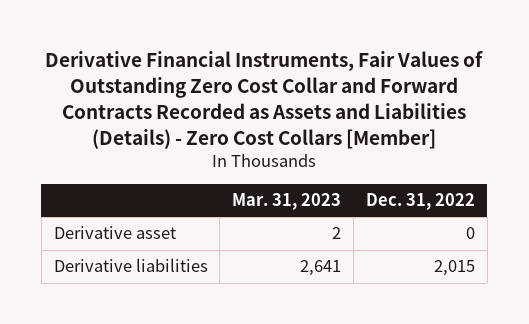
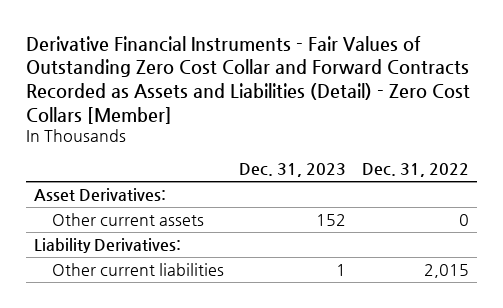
[45,51,484,149] Derivative Financial Instruments, Fair Values of Outstanding Zero Cost Collar and Forward Contracts Recorded as Assets and Liabilities (Details) - Zero Cost Collars [Member] -> [26,35,471,124] Derivative Financial Instruments - Fair Values of Outstanding Zero Cost Collar and Forward Contracts Recorded as Assets and Liabilities (Detail) - Zero Cost Collars [Member]
[232,193,342,211] Mar. 31, 2023 -> none
none -> [239,163,347,178] Dec. 31, 2023
none -> [34,187,167,201] Asset Derivatives:
[53,226,176,240] Derivative asset -> [51,212,204,226] Other current assets
none -> [34,237,182,253] Liability Derivatives:
[53,258,208,273] Derivative liabilities -> [51,262,224,276] Other current liabilities

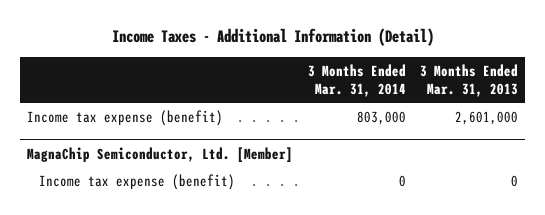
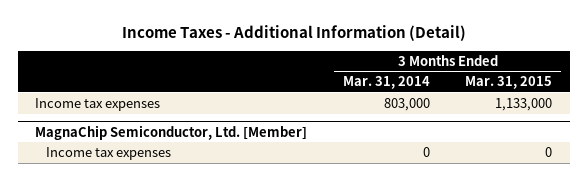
[420,63,519,97] 3 Months Ended Mar. 31, 2013 -> none
none -> [465,76,553,90] Mar. 31, 2015
[26,109,223,126] Income tax expense (benefit) -> [35,98,161,112] Income tax expenses
[39,173,236,190] Income tax expense (benefit) -> [45,147,171,161] Income tax expenses

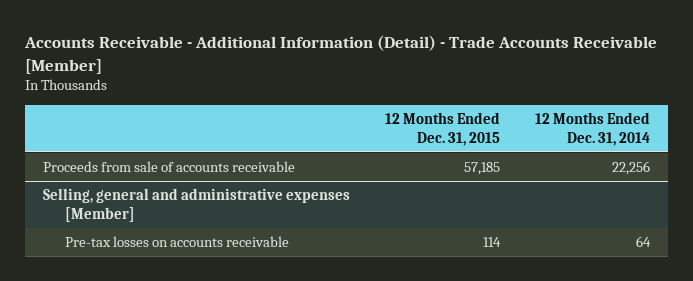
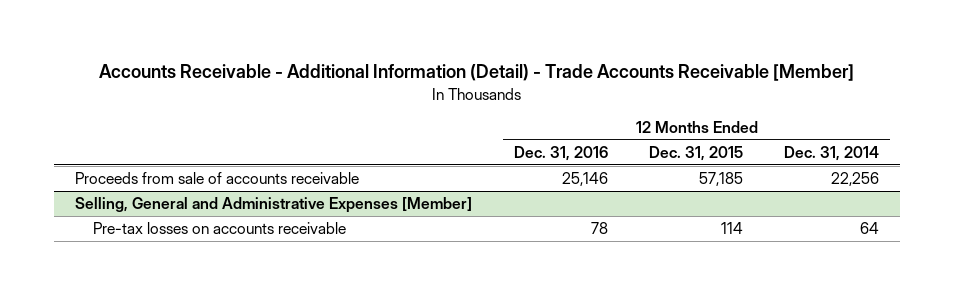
none -> [513,146,608,162] Dec. 31, 2016
[42,188,350,222] Selling, general and administrative expenses [Member] -> [75,197,473,214] Selling, General and Administrative Expenses [Member]

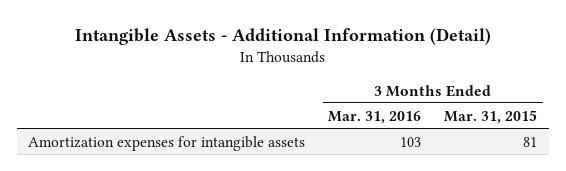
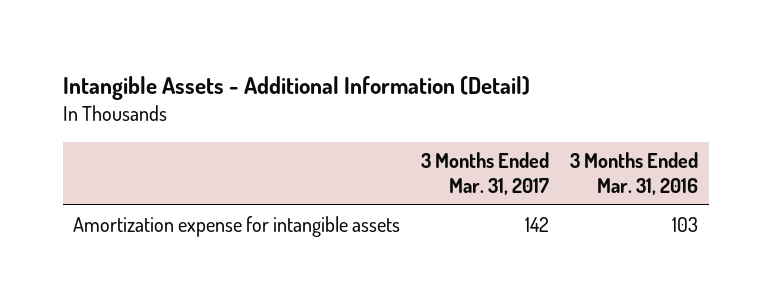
[444,109,538,124] Mar. 31, 2015 -> none
none -> [421,151,550,196] 3 Months Ended Mar. 31, 2017
[28,135,306,151] Amortization expenses for intangible assets -> [73,216,401,238] Amortization expense for intangible assets

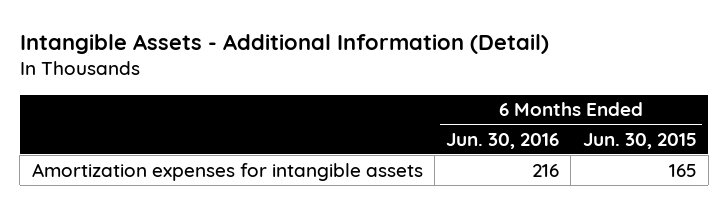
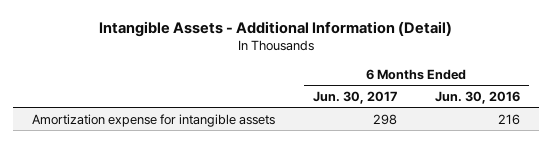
[582,132,697,149] Jun. 30, 2015 -> none
none -> [313,90,398,104] Jun. 30, 2017
[31,162,423,181] Amortization expenses for intangible assets -> [32,113,276,127] Amortization expense for intangible assets

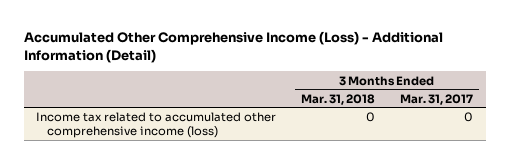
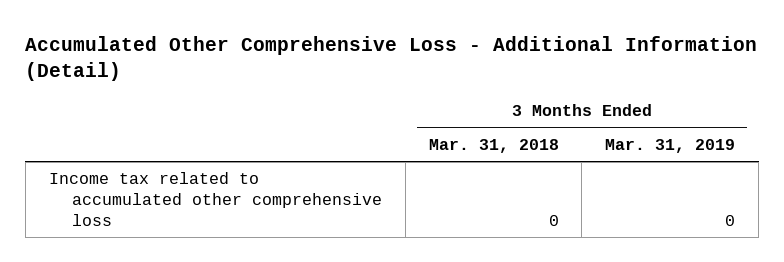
[24,30,444,63] Accumulated Other Comprehensive Income (Loss) - Additional Information (Detail) -> [25,36,758,82] Accumulated Other Comprehensive Loss - Additional Information (Detail)
[400,93,474,105] Mar. 31, 2017 -> none
none -> [605,138,736,153] Mar. 31, 2019
[36,112,277,139] Income tax related to accumulated other comprehensive income (loss) -> [48,172,382,226] Income tax related to accumulated other comprehensive loss

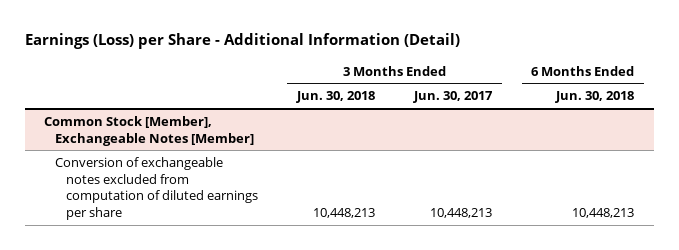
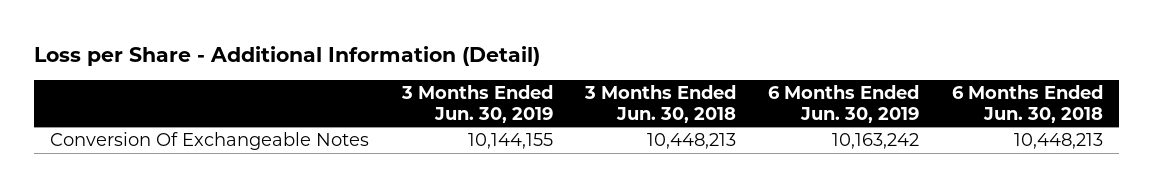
[24,33,460,50] Earnings (Loss) per Share - Additional Information (Detail) -> [34,45,541,66] Loss per Share - Additional Information (Detail)
[413,91,494,104] Jun. 30, 2017 -> none
none -> [400,84,553,123] 3 Months Ended Jun. 30, 2019
none -> [768,84,920,123] 6 Months Ended Jun. 30, 2019
[44,116,254,146] Common Stock [Member], Exchangeable Notes [Member] -> none
[54,157,258,221] Conversion of exchangeable notes excluded from computation of diluted earnings per share -> [50,132,370,151] Conversion Of Exchangeable Notes

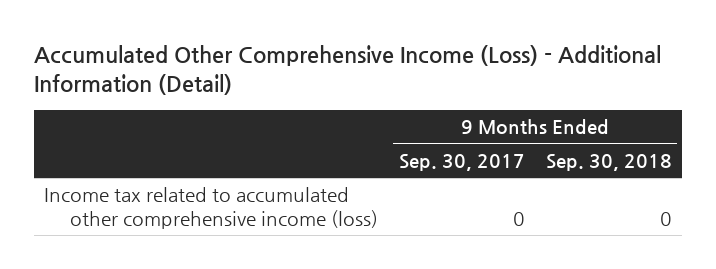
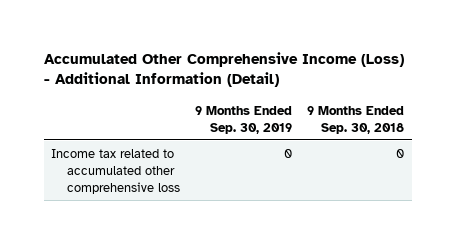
[398,154,525,172] Sep. 30, 2017 -> none
none -> [195,105,293,134] 9 Months Ended Sep. 30, 2019
[44,187,378,230] Income tax related to accumulated other comprehensive income (loss) -> [51,149,180,194] Income tax related to accumulated other comprehensive loss

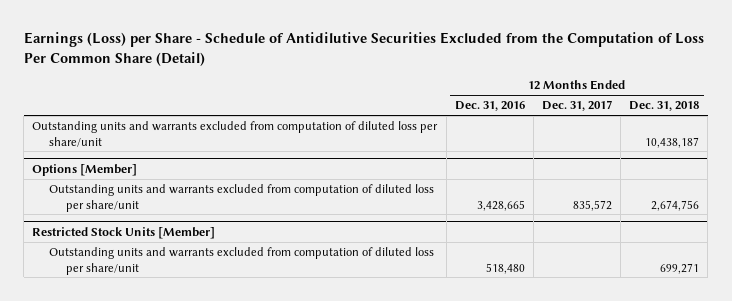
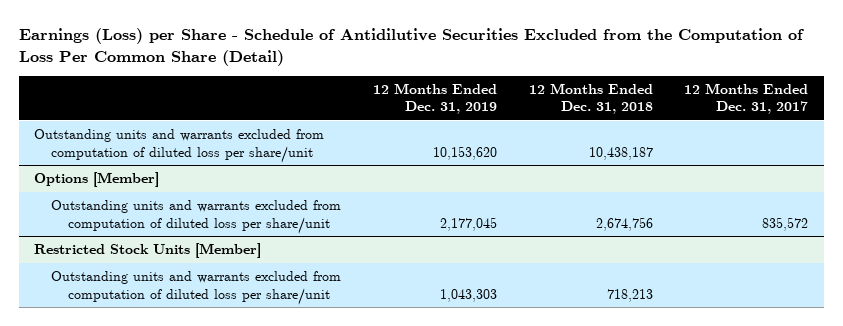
[454,101,525,112] Dec. 31, 2016 -> none
none -> [372,82,497,115] 12 Months Ended Dec. 31, 2019
[660,262,700,274] 699,271 -> [606,288,653,302] 718,213

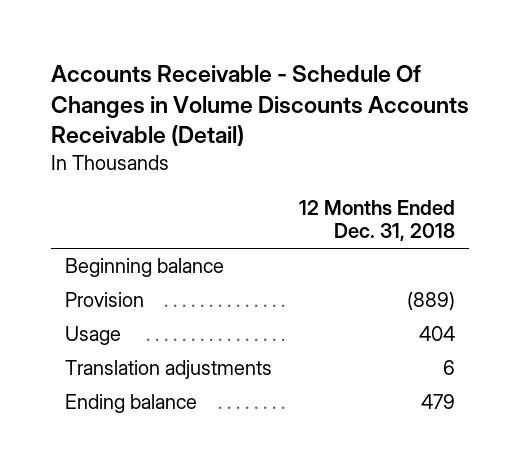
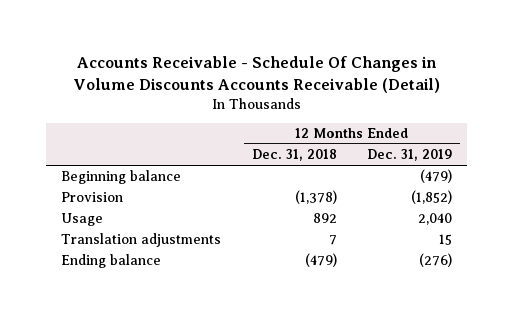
none -> [367,149,453,162] Dec. 31, 2019
[407,291,456,311] (889) -> [294,190,337,205] (1,378)
[419,326,456,342] 404 -> [312,213,337,224] 892
[443,360,456,376] 6 -> [328,235,337,246] 7
[421,394,456,410] 479 -> [304,253,337,268] (479)

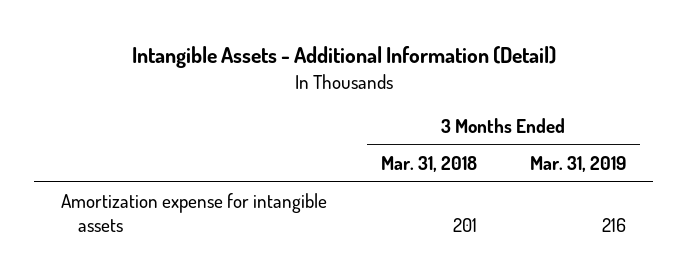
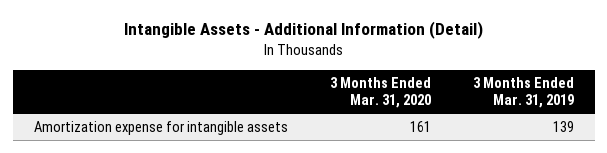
[380,156,477,173] Mar. 31, 2018 -> none
none -> [329,76,431,109] 3 Months Ended Mar. 31, 2020
[602,218,627,233] 216 -> [552,121,574,133] 139

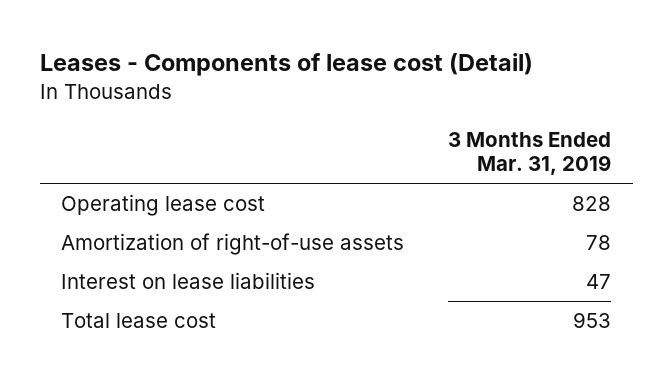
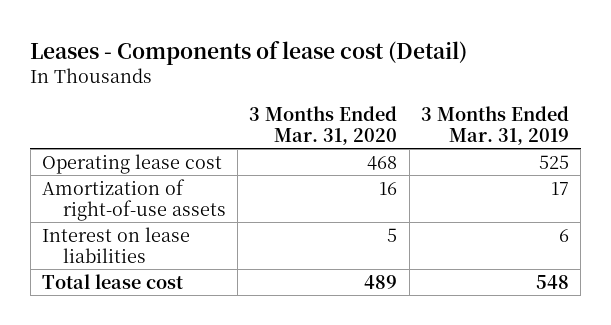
none -> [249,105,398,145] 3 Months Ended Mar. 31, 2020
[571,196,611,212] 828 -> [538,154,569,169] 525
[585,235,611,251] 78 -> [550,181,569,195] 17
[585,274,611,290] 47 -> [558,228,569,242] 6
[572,312,611,329] 953 -> [535,274,569,289] 548

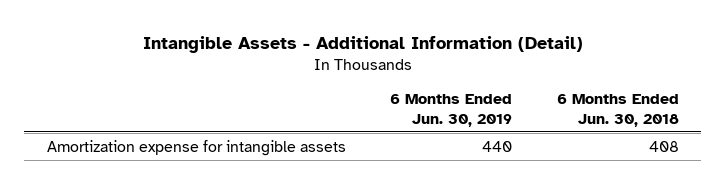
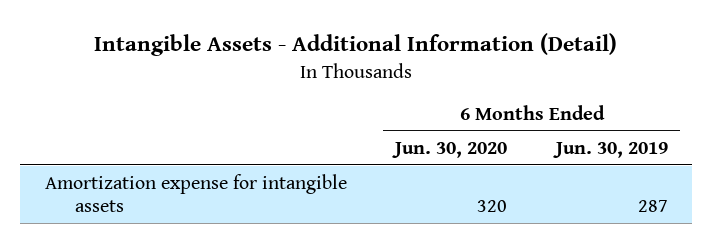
[557,94,680,127] 6 Months Ended Jun. 30, 2018 -> none
none -> [392,141,508,158] Jun. 30, 2020
[482,140,513,152] 440 -> [637,200,668,213] 287

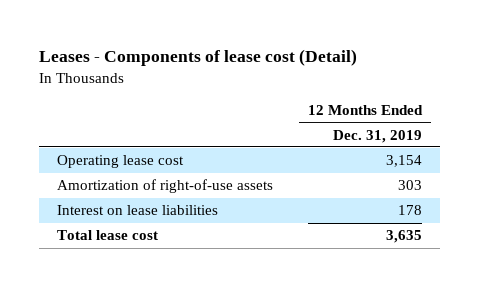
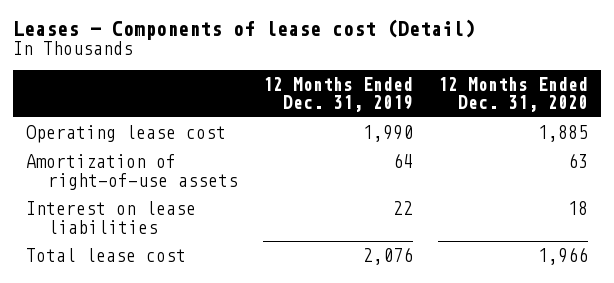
none -> [438,76,589,113] 12 Months Ended Dec. 31, 2020
[386,155,423,168] 3,154 -> [363,125,414,143] 1,990
[398,180,423,191] 303 -> [393,153,414,169] 64
[398,205,423,216] 178 -> [393,201,414,216] 22
[386,230,423,244] 3,635 -> [363,247,414,266] 2,076

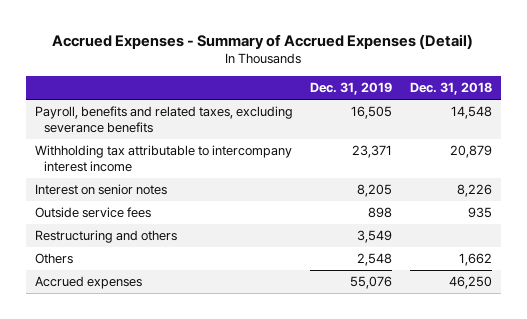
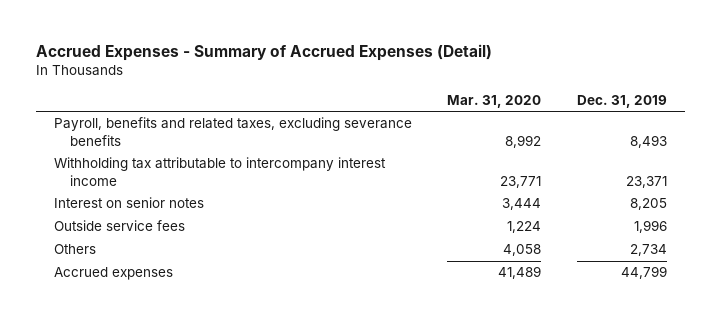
[410,82,493,96] Dec. 31, 2018 -> none
none -> [447,94,542,108] Mar. 31, 2020
[351,106,393,120] 16,505 -> [629,134,667,148] 8,493
[34,230,177,244] Restructuring and others -> none
[368,207,393,219] 898 -> [633,220,667,234] 1,996
[357,253,393,267] 2,548 -> [629,244,667,257] 2,734
[350,276,393,290] 55,076 -> [620,266,667,280] 44,799

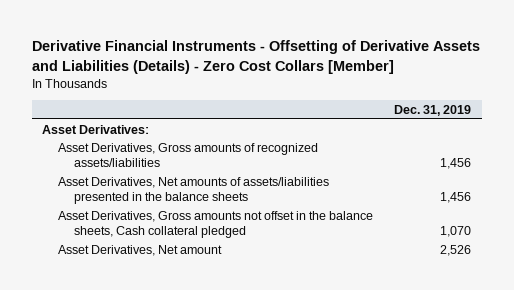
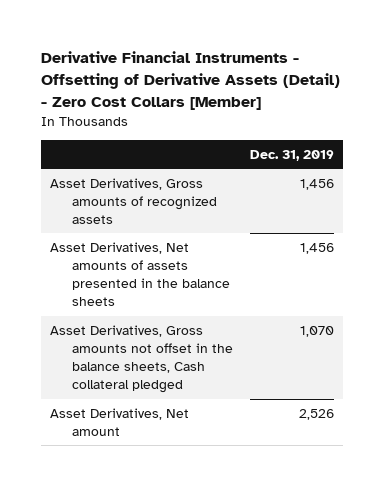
[31,40,480,74] Derivative Financial Instruments - Offsetting of Derivative Assets and Liabilities (Details) - Zero Cost Collars [Member] -> [41,51,341,110] Derivative Financial Instruments - Offsetting of Derivative Assets (Detail) - Zero Cost Collars [Member]
[42,124,150,134] Asset Derivatives: -> none
[57,142,318,167] Asset Derivatives, Gross amounts of recognized assets/liabilities -> [49,177,217,225] Asset Derivatives, Gross amounts of recognized assets
[57,176,329,204] Asset Derivatives, Net amounts of assets/liabilities presented in the balance sheets -> [49,241,230,307] Asset Derivatives, Net amounts of assets presented in the balance sheets

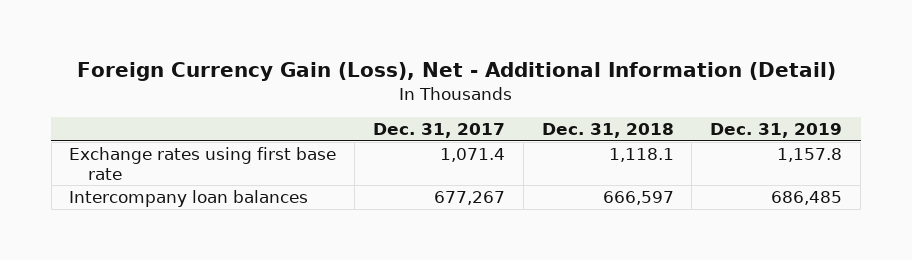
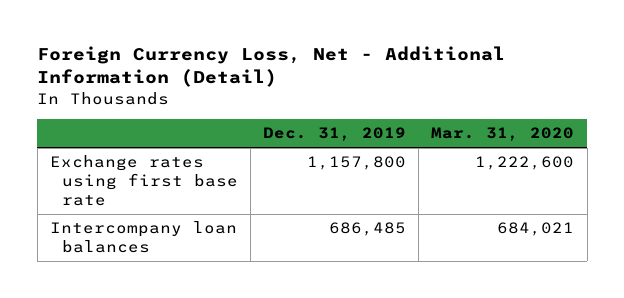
[76,62,836,82] Foreign Currency Gain (Loss), Net - Additional Information (Detail) -> [37,46,506,88] Foreign Currency Loss, Net - Additional Information (Detail)
[373,123,506,139] Dec. 31, 2017 -> none
[541,123,674,139] Dec. 31, 2018 -> none
none -> [431,127,575,142] Mar. 31, 2020
[777,148,843,163] 1,157.8 -> [307,156,407,171] 1,157,800

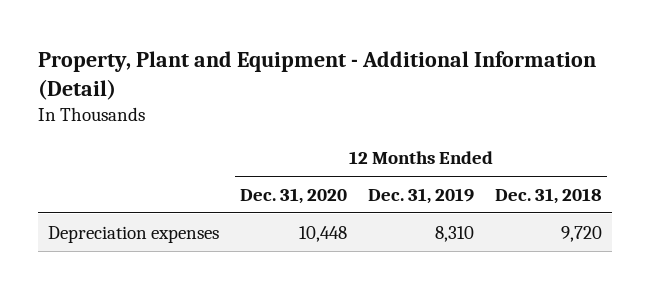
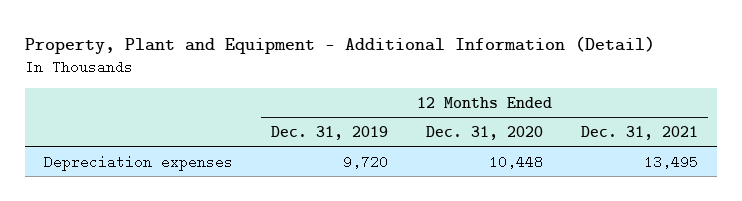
[494,187,602,204] Dec. 31, 2018 -> none
none -> [581,125,699,140] Dec. 31, 2021
[434,225,474,242] 8,310 -> [342,154,388,169] 9,720

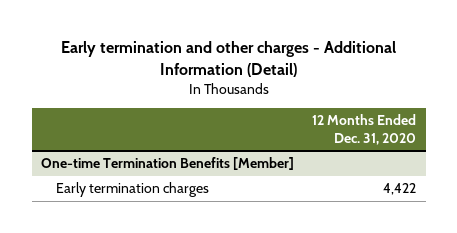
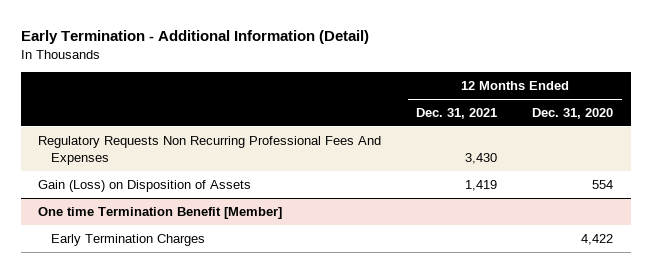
[60,41,396,77] Early termination and other charges - Additional Information (Detail) -> [20,30,369,45] Early Termination - Additional Information (Detail)
none -> [416,108,498,120] Dec. 31, 2021
none -> [38,135,382,165] Regulatory Requests Non Recurring Professional Fees And Expenses
none -> [38,179,252,192] Gain (Loss) on Disposition of Assets
[40,157,294,171] One-time Termination Benefits [Member] -> [38,206,283,219] One time Termination Benefit [Member]
[56,182,210,198] Early termination charges -> [50,233,205,246] Early Termination Charges

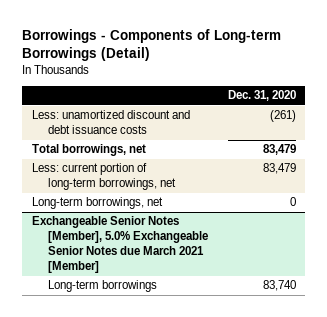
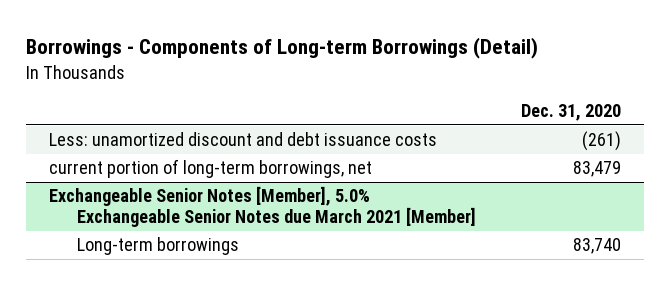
[31,144,146,157] Total borrowings, net -> none
[31,197,163,210] Long-term borrowings, net -> none
[31,163,177,191] Less: current portion of long-term borrowings, net -> [48,159,372,179] current portion of long-term borrowings, net

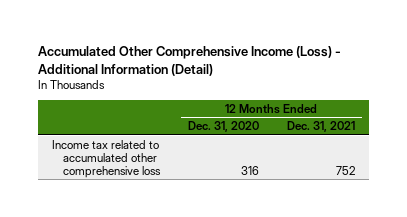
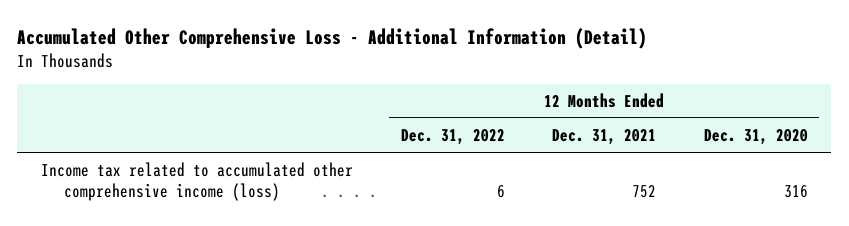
[38,45,342,76] Accumulated Other Comprehensive Income (Loss) - Additional Information (Detail) -> [17,27,648,49] Accumulated Other Comprehensive Loss - Additional Information (Detail)
none -> [400,129,505,146] Dec. 31, 2022
[52,139,161,179] Income tax related to accumulated other comprehensive loss -> [41,162,354,202] Income tax related to accumulated other comprehensive income (loss)

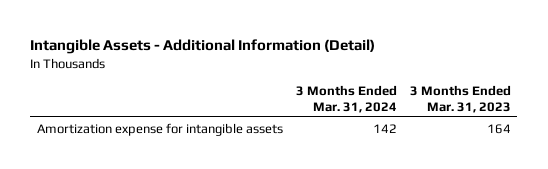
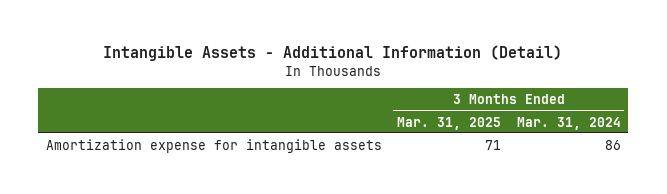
[409,85,511,113] 3 Months Ended Mar. 31, 2023 -> none
none -> [397,116,502,130] Mar. 31, 2025
[372,123,397,133] 142 -> [604,139,621,150] 86

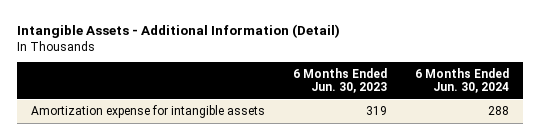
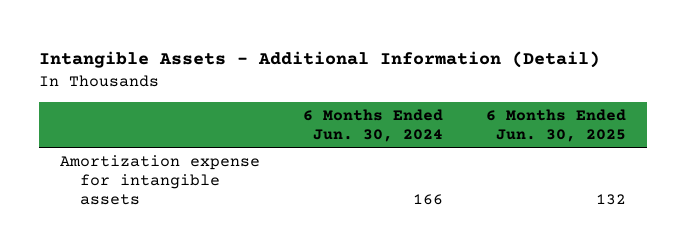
[293,67,388,94] 6 Months Ended Jun. 30, 2023 -> none
none -> [485,108,626,143] 6 Months Ended Jun. 30, 2025
[488,106,510,116] 288 -> [413,194,444,206] 166

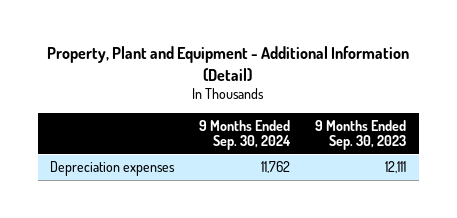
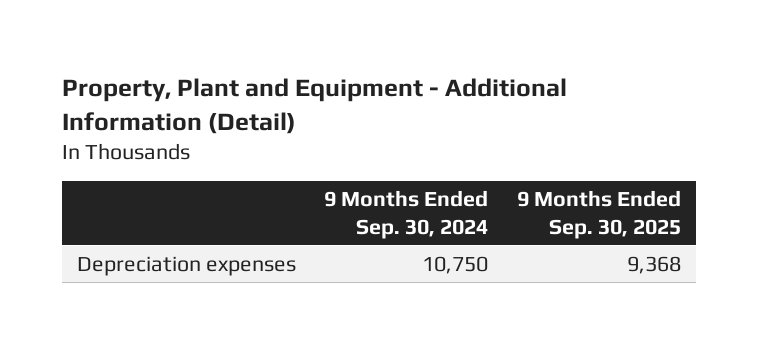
[315,119,407,151] 9 Months Ended Sep. 30, 2023 -> none
none -> [517,189,682,239] 9 Months Ended Sep. 30, 2025
[261,161,291,174] 11,762 -> [422,256,489,275] 10,750

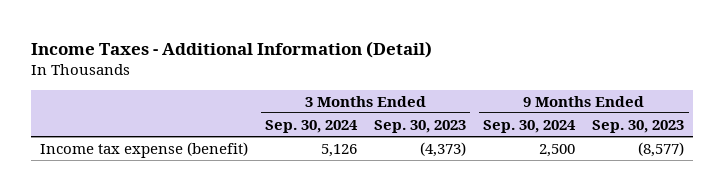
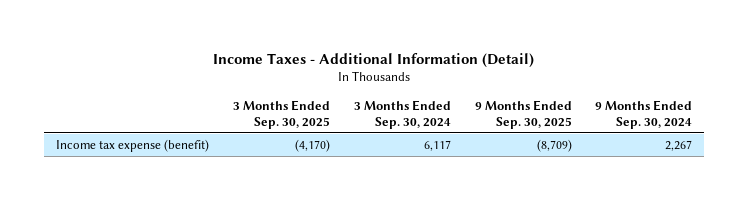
[374,119,467,133] Sep. 30, 2023 -> none
[592,119,685,133] Sep. 30, 2023 -> none
none -> [232,99,330,130] 3 Months Ended Sep. 30, 2025
none -> [474,99,572,130] 9 Months Ended Sep. 30, 2025
[321,143,358,157] 5,126 -> [423,140,451,152] 6,117
[539,143,576,157] 2,500 -> [665,140,693,152] 2,267

